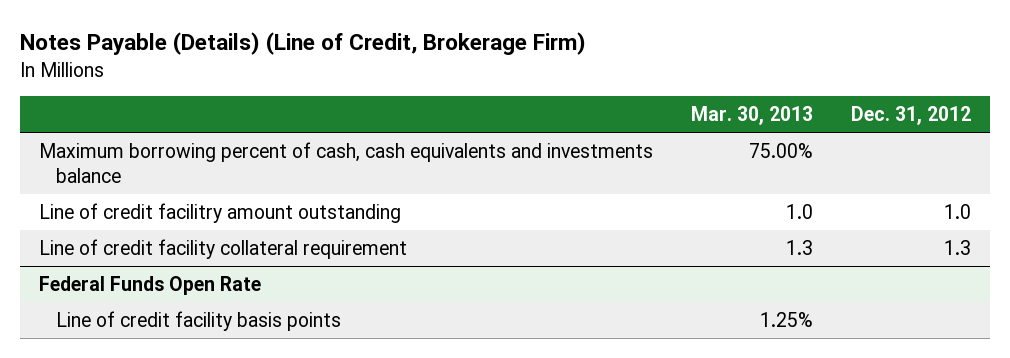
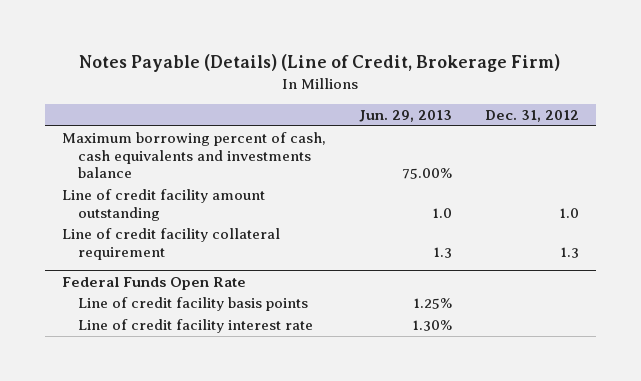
[690,105,813,125] Mar. 30, 2013 -> none
none -> [358,110,452,123] Jun. 29, 2013
[39,202,402,223] Line of credit facilitry amount outstanding -> [61,189,265,221] Line of credit facility amount outstanding
none -> [78,319,314,334] Line of credit facility interest rate

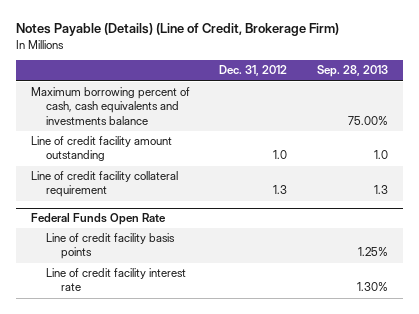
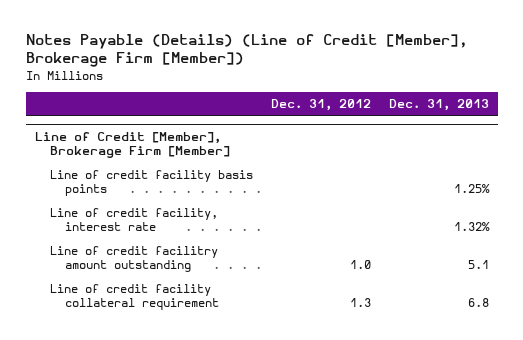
[15,23,339,37] Notes Payable (Details) (Line of Credit, Brokerage Firm) -> [25,33,468,68] Notes Payable (Details) (Line of Credit [Member], Brokerage Firm [Member])
[316,65,388,78] Sep. 28, 2013 -> none
none -> [388,99,489,112] Dec. 31, 2013
[30,87,190,125] Maximum borrowing percent of cash, cash equivalents and investments balance -> none
none -> [34,131,231,159] Line of Credit [Member], Brokerage Firm [Member]
none -> [50,169,254,196] Line of credit facility basis points
none -> [50,207,219,231] Line of credit facility, interest rate
[30,136,172,162] Line of credit facility amount outstanding -> [50,245,219,272] Line of credit facilitry amount outstanding
[30,213,166,226] Federal Funds Open Rate -> none
[45,233,175,260] Line of credit facility basis points -> none
[45,268,186,292] Line of credit facility interest rate -> none

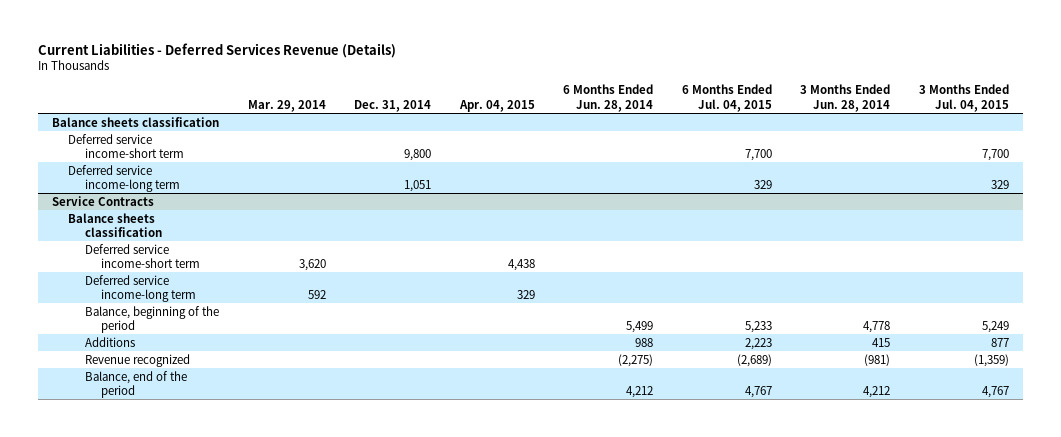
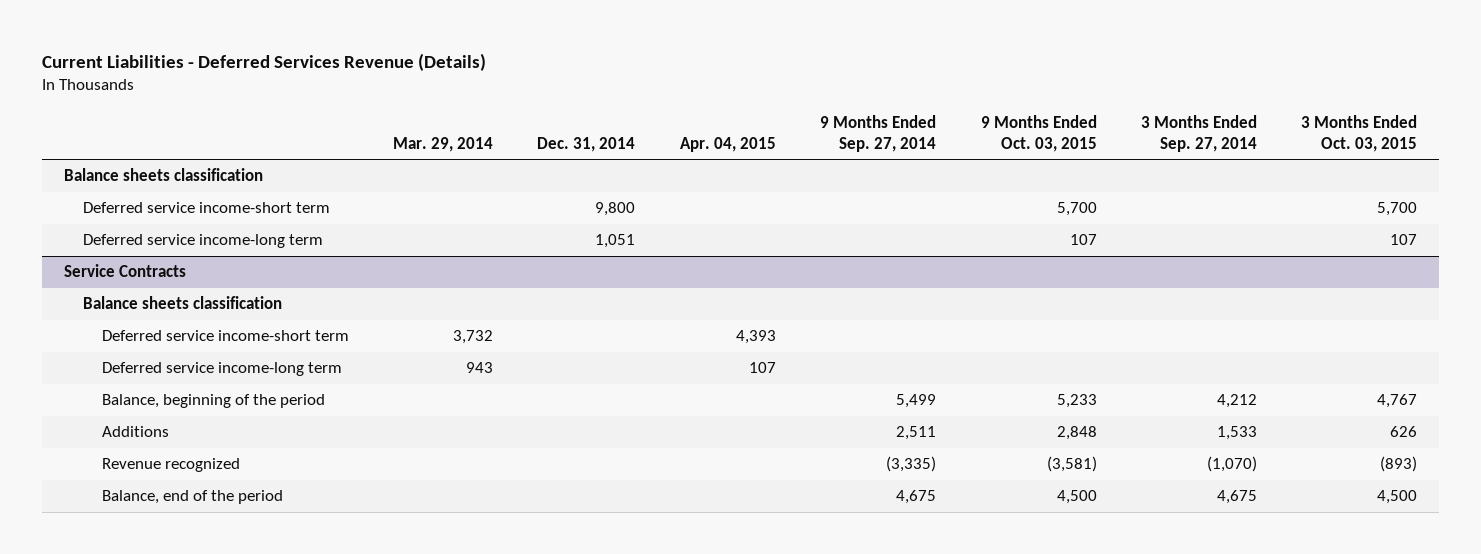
[563,84,654,112] 6 Months Ended Jun. 28, 2014 -> none
[681,84,772,112] 6 Months Ended Jul. 04, 2015 -> none
[800,84,891,112] 3 Months Ended Jun. 28, 2014 -> none
[918,84,1009,112] 3 Months Ended Jul. 04, 2015 -> none
none -> [820,114,937,152] 9 Months Ended Sep. 27, 2014
none -> [980,114,1097,152] 9 Months Ended Oct. 03, 2015
none -> [1140,114,1257,152] 3 Months Ended Sep. 27, 2014
none -> [1301,114,1418,152] 3 Months Ended Oct. 03, 2015
[298,259,326,272] 3,620 -> [453,330,494,345] 3,732
[507,259,535,272] 4,438 -> [735,330,776,345] 4,393
[307,290,326,300] 592 -> [466,362,494,374] 943
[516,290,535,300] 329 -> [748,362,776,374] 107

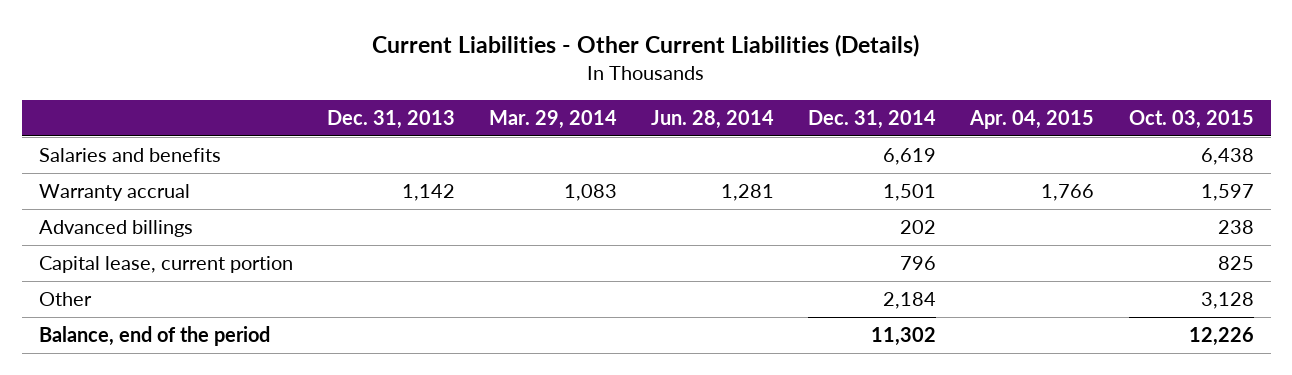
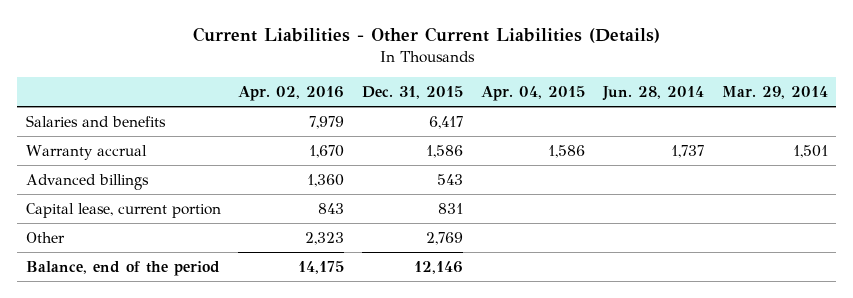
[326,109,455,129] Dec. 31, 2013 -> none
[808,109,937,129] Dec. 31, 2014 -> none
[1128,109,1254,129] Oct. 03, 2015 -> none
none -> [238,86,345,102] Apr. 02, 2016
none -> [362,86,464,100] Dec. 31, 2015
[564,184,618,202] 1,083 -> [792,144,828,158] 1,501
[721,184,775,202] 1,281 -> [670,144,704,158] 1,737
[1041,184,1095,202] 1,766 -> [547,144,585,158] 1,586

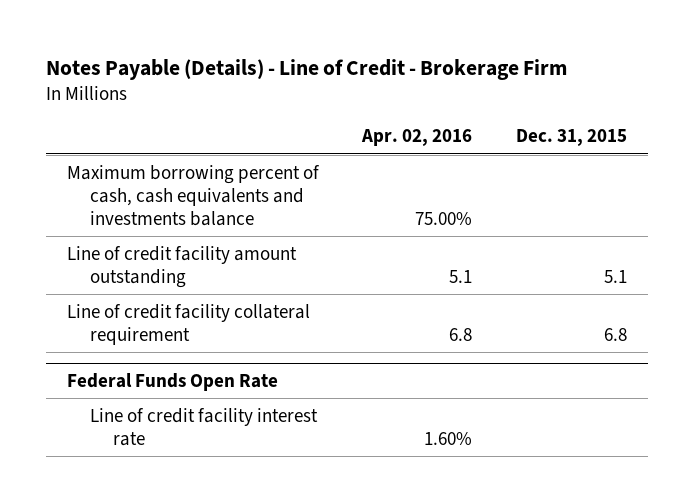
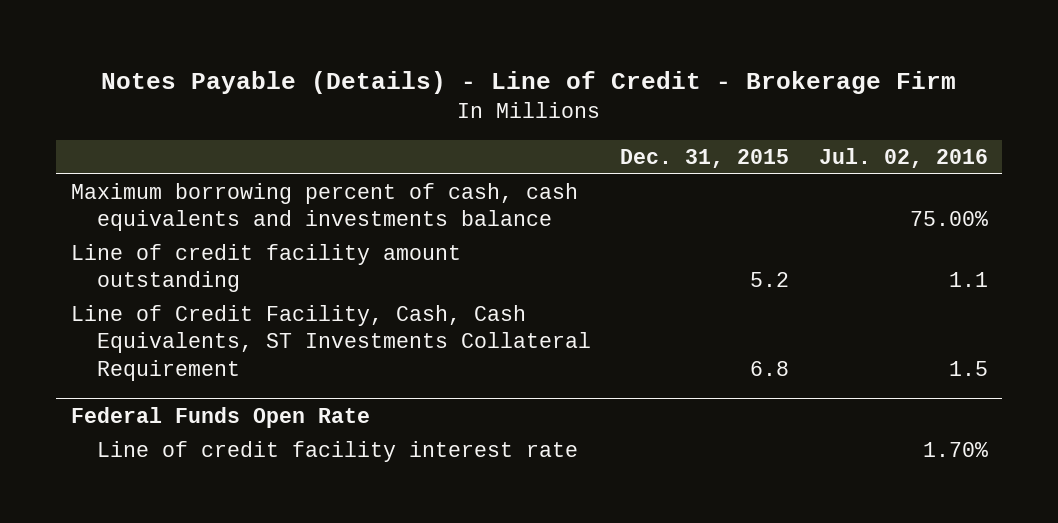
[361,129,473,147] Apr. 02, 2016 -> none
none -> [818,147,988,168] Jul. 02, 2016
[603,269,627,283] 5.1 -> [750,272,790,288] 5.2
[67,303,311,345] Line of credit facility collateral requirement -> [70,305,591,381] Line of Credit Facility, Cash, Cash Equivalents, ST Investments Collateral Requirement

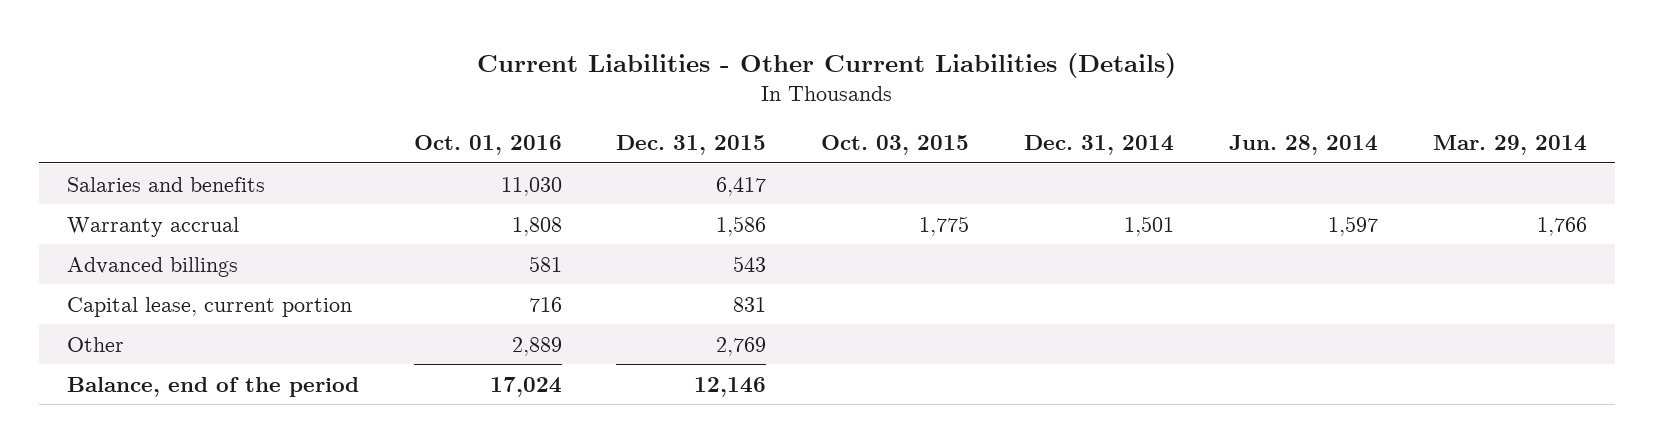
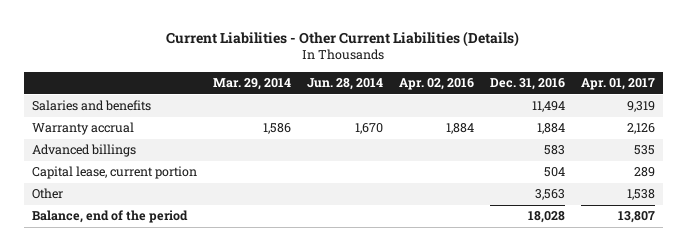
[413,135,562,156] Oct. 01, 2016 -> none
[616,135,767,156] Dec. 31, 2015 -> none
[821,135,970,156] Oct. 03, 2015 -> none
[1024,135,1175,156] Dec. 31, 2014 -> none
none -> [398,78,474,91] Apr. 02, 2016
none -> [490,78,566,91] Dec. 31, 2016
none -> [581,78,656,91] Apr. 01, 2017
[1328,215,1379,236] 1,597 -> [354,123,383,135] 1,670
[1537,216,1588,236] 1,766 -> [262,123,291,135] 1,586

